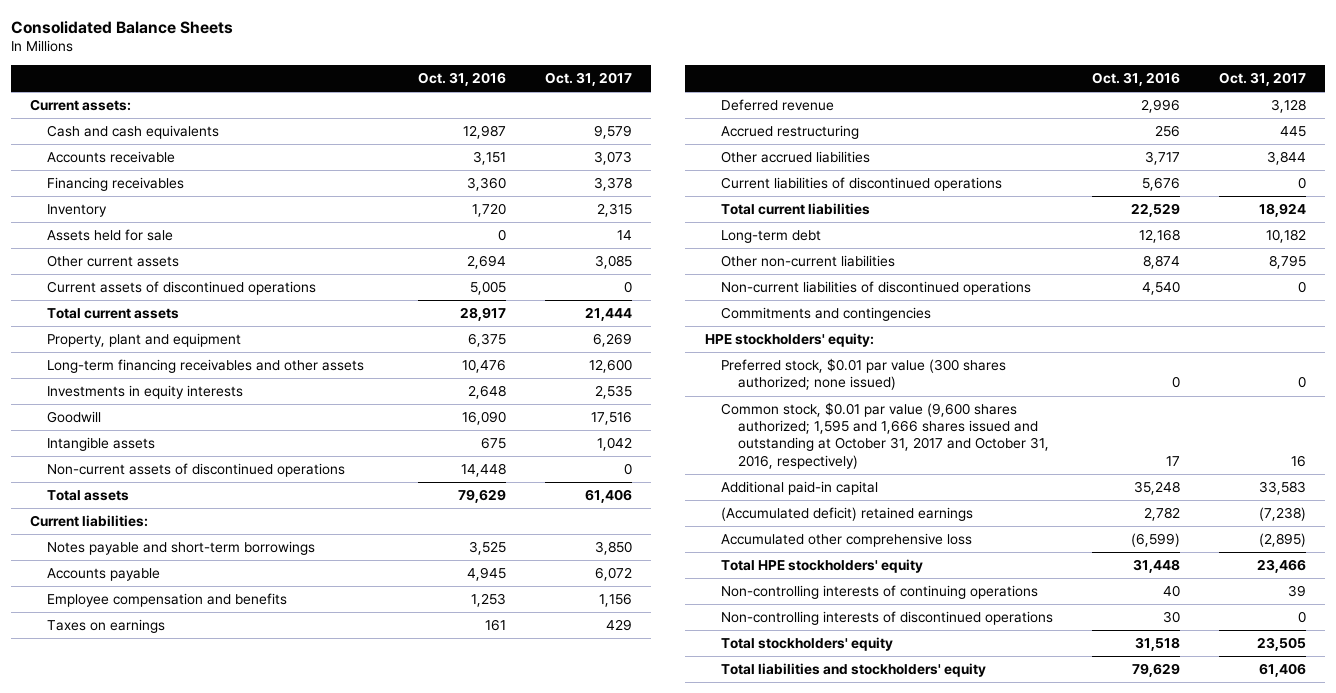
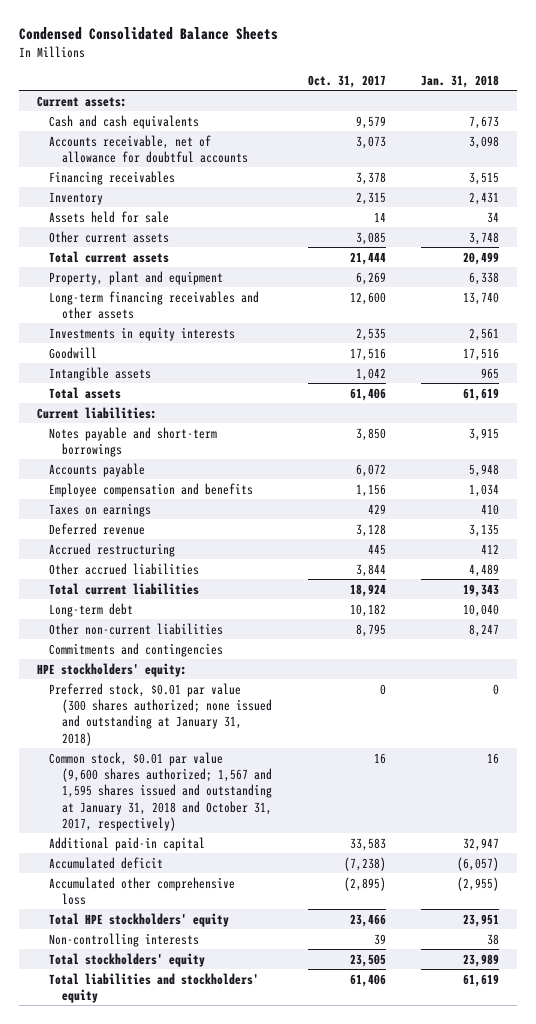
[11,20,234,34] Consolidated Balance Sheets -> [19,27,279,41] Condensed Consolidated Balance Sheets
[417,72,506,87] Oct. 31, 2016 -> none
none -> [421,74,500,88] Jan. 31, 2018
[46,151,175,164] Accounts receivable -> [49,134,248,163] Accounts receivable, net of allowance for doubtful accounts
[46,281,316,296] Current assets of discontinued operations -> none
[46,463,345,478] Non-current assets of discontinued operations -> none
[721,177,1003,192] Current liabilities of discontinued operations -> none
[721,281,1032,296] Non-current liabilities of discontinued operations -> none
[721,358,1007,391] Preferred stock, $0.01 par value (300 shares authorized; none issued) -> [49,682,272,746] Preferred stock, $0.01 par value (300 shares authorized; none issued and outstanding at January 31, 2018)
[721,402,1049,469] Common stock, $0.01 par value (9,600 shares authorized; 1,595 and 1,666 shares issued and outstanding at October 31, 2017 and October 31, 2016, respectively) -> [49,751,272,831] Common stock, $0.01 par value (9,600 shares authorized; 1,567 and 1,595 shares issued and outstanding at January 31, 2018 and October 31, 2017, respectively)
[721,507,974,522] (Accumulated deficit) retained earnings -> [49,856,164,869] Accumulated deficit
[721,611,1054,626] Non-controlling interests of discontinued operations -> none
[721,585,1039,600] Non-controlling interests of continuing operations -> [49,932,200,947] Non-controlling interests

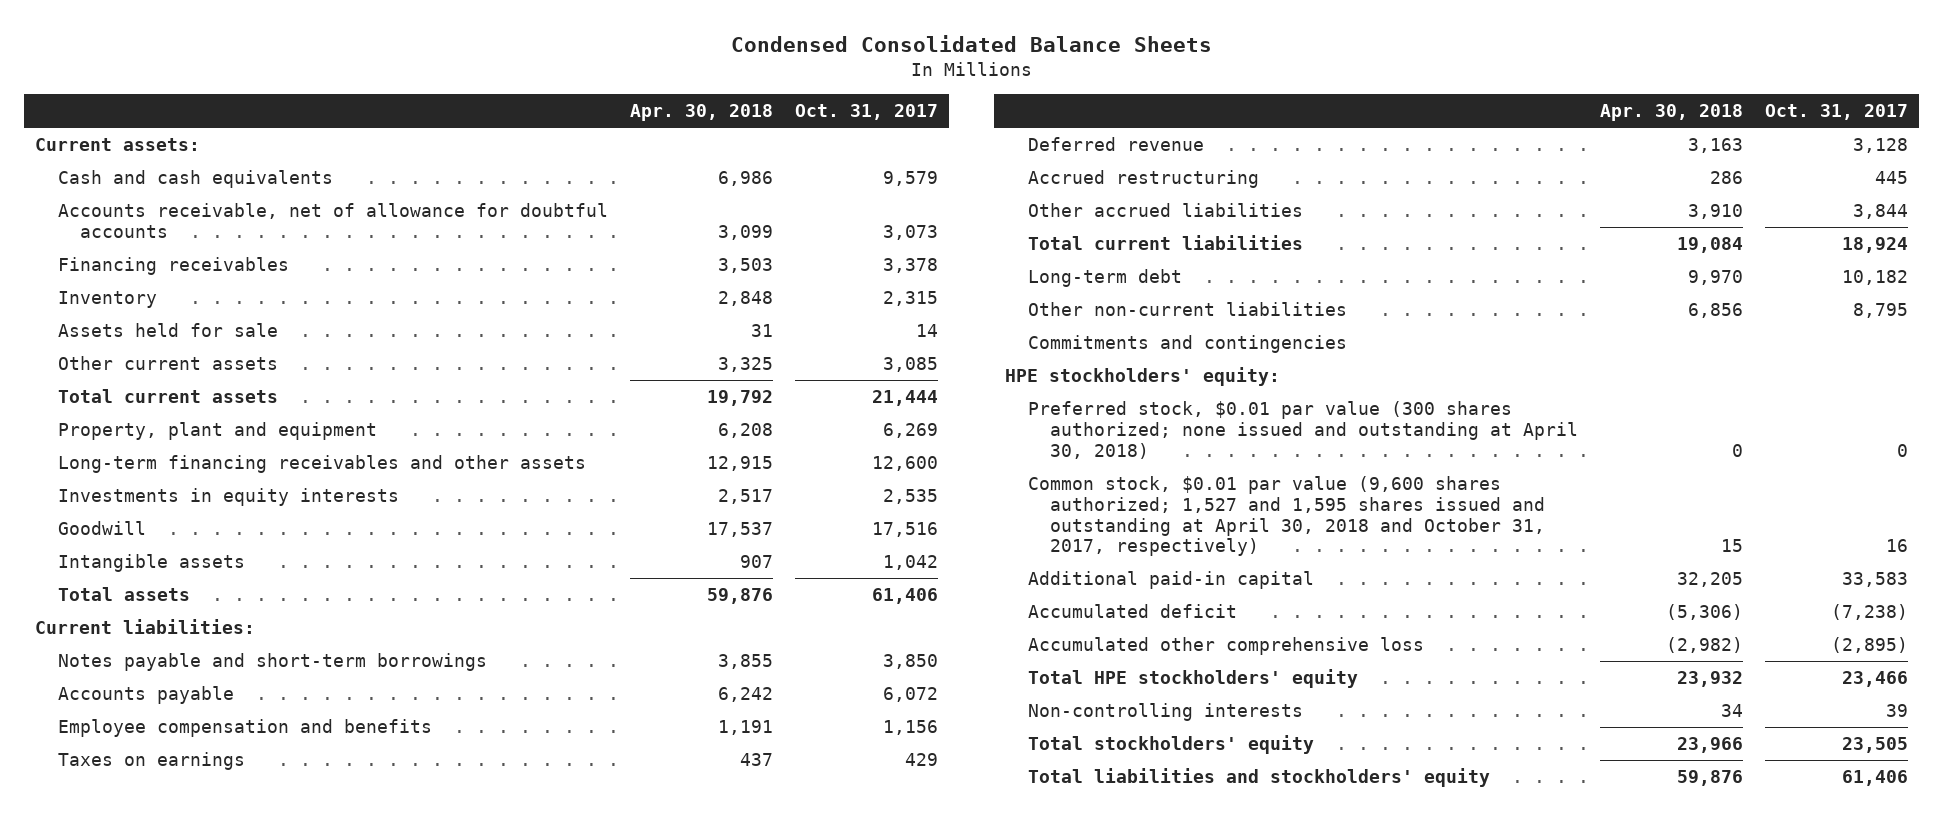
[421,74,500,88] Jan. 31, 2018 -> none
none -> [630,104,774,122] Apr. 30, 2018
[49,682,272,746] Preferred stock, $0.01 par value (300 shares authorized; none issued and outstanding at January 31, 2018) -> [1027,401,1578,459] Preferred stock, $0.01 par value (300 shares authorized; none issued and outstanding at April 30, 2018)
[49,751,272,831] Common stock, $0.01 par value (9,600 shares authorized; 1,567 and 1,595 shares issued and outstanding at January 31, 2018 and October 31, 2017, respectively) -> [1027,476,1545,557] Common stock, $0.01 par value (9,600 shares authorized; 1,527 and 1,595 shares issued and outstanding at April 30, 2018 and October 31, 2017, respectively)

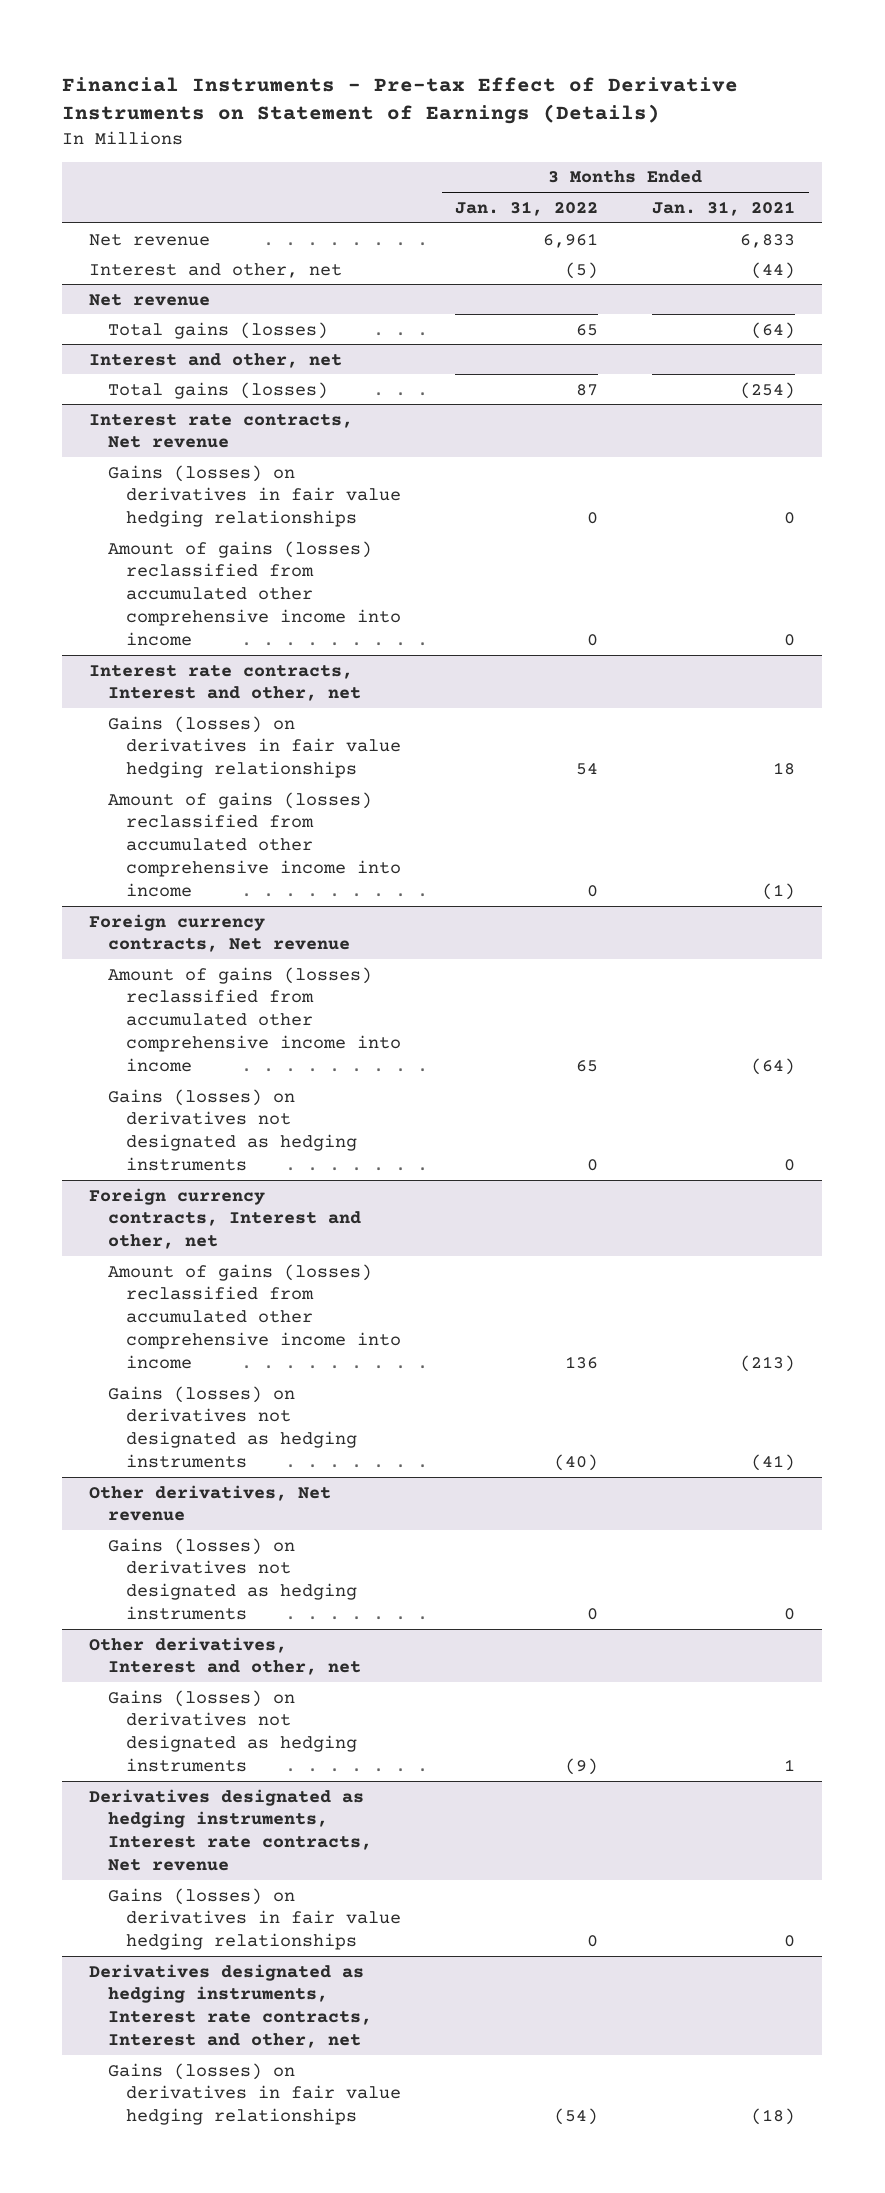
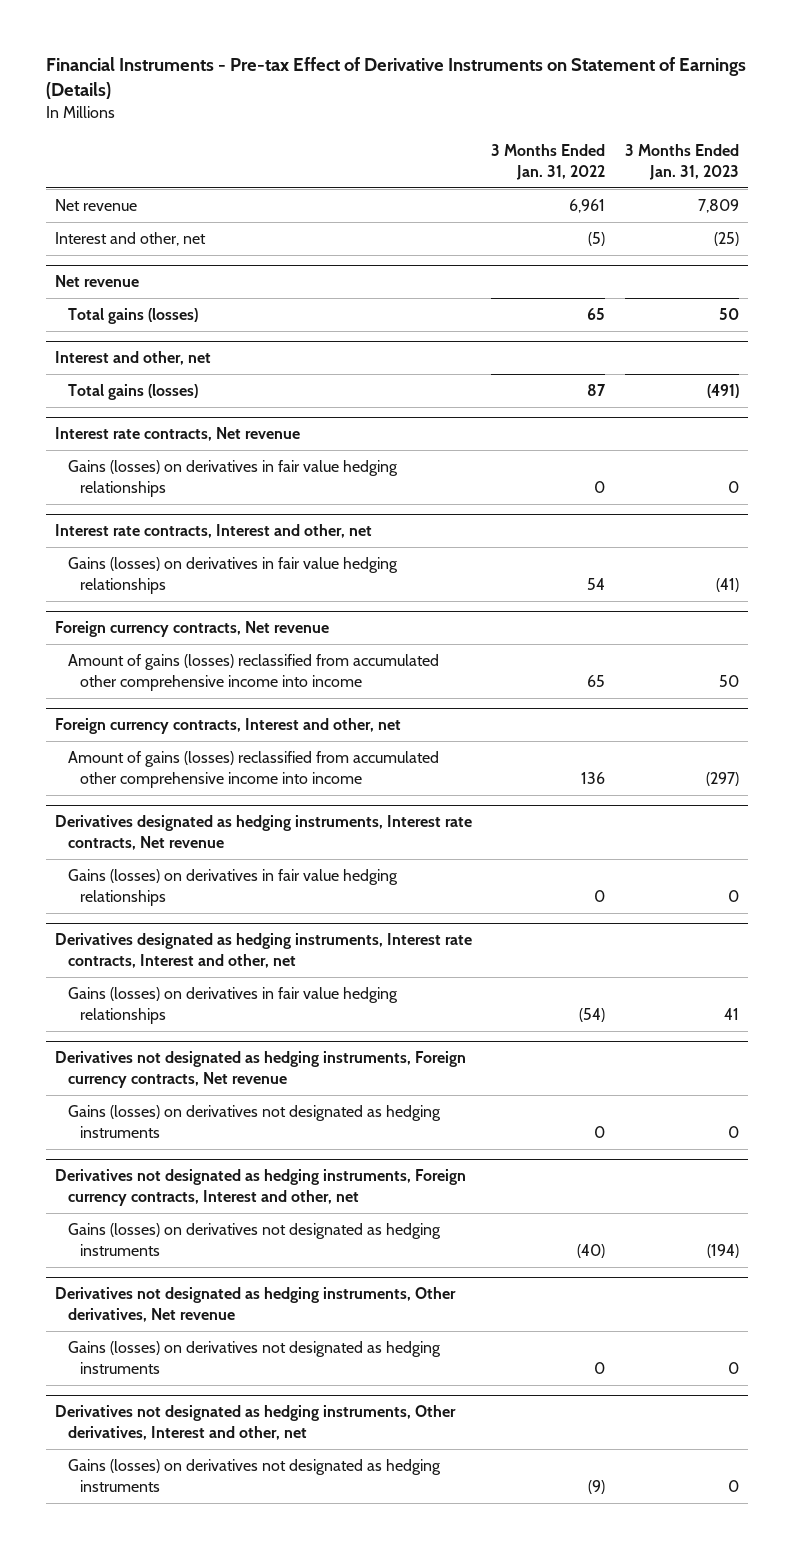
[652,200,796,216] Jan. 31, 2021 -> none
none -> [624,144,739,180] 3 Months Ended Jan. 31, 2023
[107,540,401,647] Amount of gains (losses) reclassified from accumulated other comprehensive income into income -> none
[107,791,401,898] Amount of gains (losses) reclassified from accumulated other comprehensive income into income -> none
[107,1088,357,1172] Gains (losses) on derivatives not designated as hedging instruments -> none
[107,1385,357,1469] Gains (losses) on derivatives not designated as hedging instruments -> none
[89,1484,332,1522] Other derivatives, Net revenue -> none
[107,1537,357,1621] Gains (losses) on derivatives not designated as hedging instruments -> none
[89,1636,361,1676] Other derivatives, Interest and other, net -> none
[107,1689,357,1773] Gains (losses) on derivatives not designated as hedging instruments -> none
none -> [55,1051,467,1088] Derivatives not designated as hedging instruments, Foreign currency contracts, Net revenue
none -> [67,1105,441,1138] Gains (losses) on derivatives not designated as hedging instruments
none -> [55,1169,467,1206] Derivatives not designated as hedging instruments, Foreign currency contracts, Interest and other, net
none -> [67,1223,441,1256] Gains (losses) on derivatives not designated as hedging instruments
none -> [55,1287,457,1322] Derivatives not designated as hedging instruments, Other derivatives, Net revenue
none -> [67,1341,441,1374] Gains (losses) on derivatives not designated as hedging instruments
none -> [55,1405,457,1440] Derivatives not designated as hedging instruments, Other derivatives, Interest and other, net
none -> [67,1459,441,1492] Gains (losses) on derivatives not designated as hedging instruments

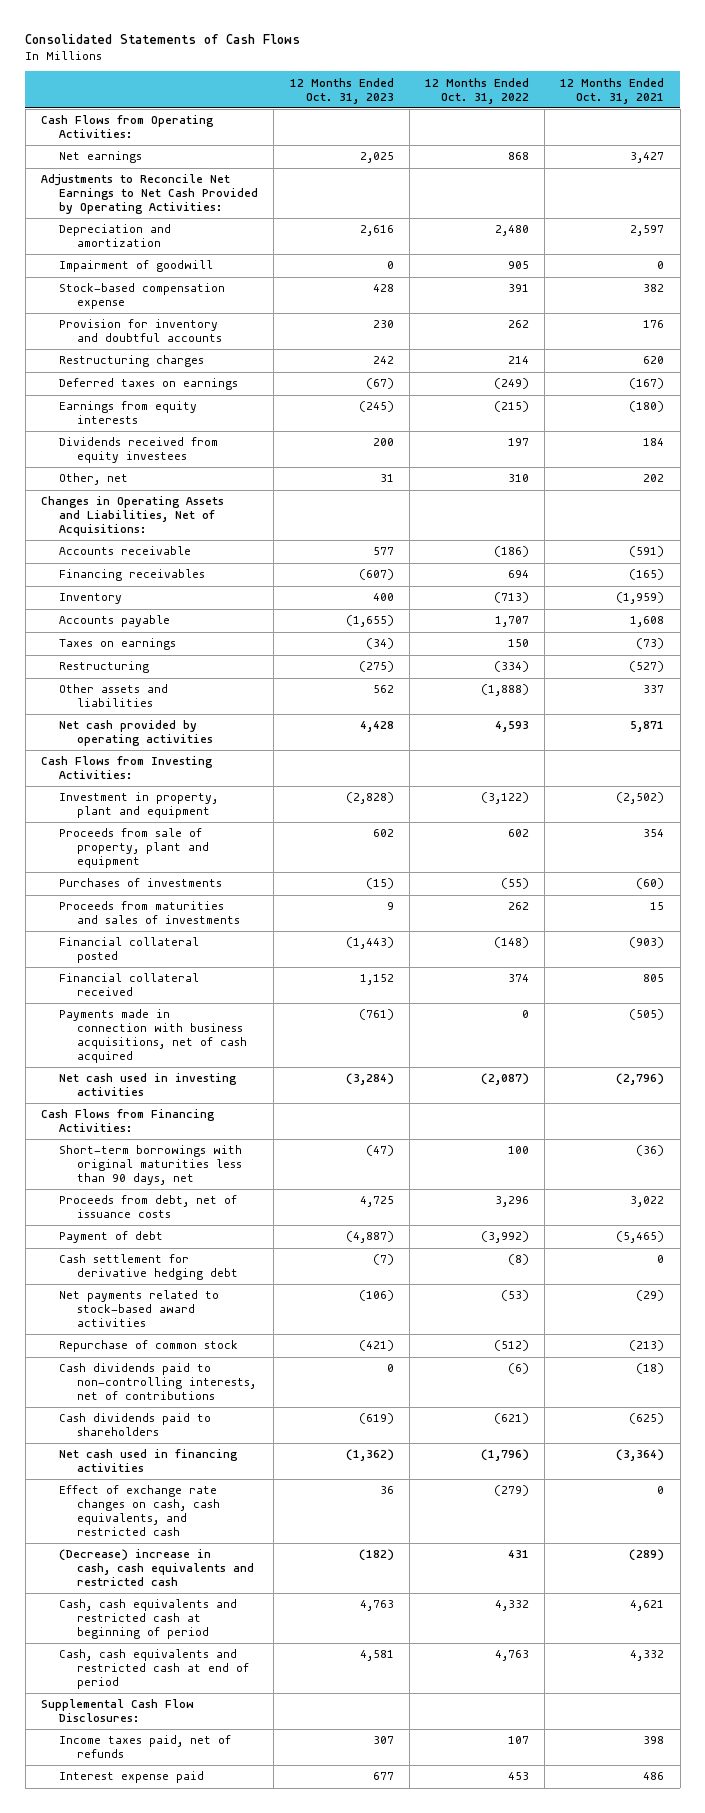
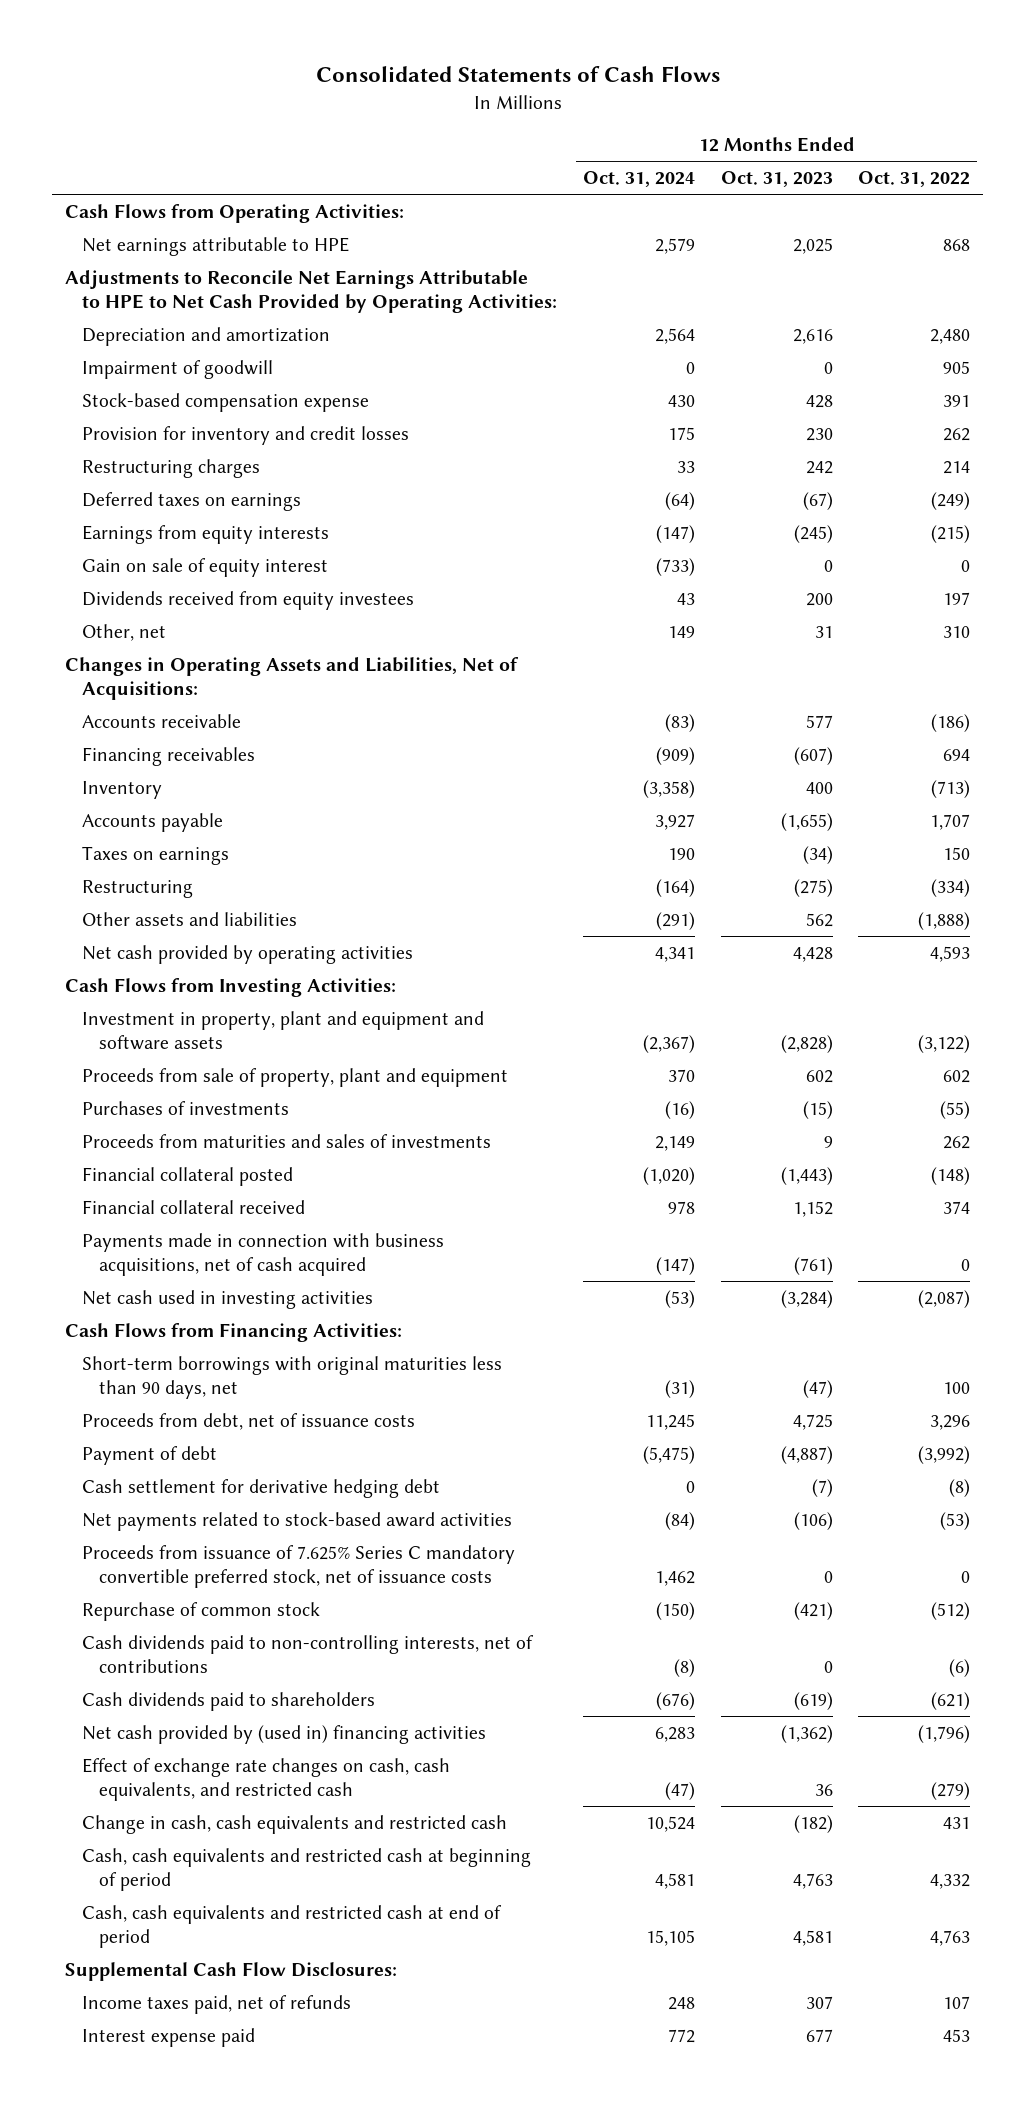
[560,77,665,104] 12 Months Ended Oct. 31, 2021 -> none
none -> [582,171,695,188] Oct. 31, 2024
[59,151,143,164] Net earnings -> [82,236,350,256] Net earnings attributable to HPE
[40,174,259,215] Adjustments to Reconcile Net Earnings to Net Cash Provided by Operating Activities: -> [65,269,558,313] Adjustments to Reconcile Net Earnings Attributable to HPE to Net Cash Provided by Operating Activities:
[59,319,223,343] Provision for inventory and doubtful accounts -> [82,425,410,445] Provision for inventory and credit losses
none -> [82,557,329,577] Gain on sale of equity interest
[59,792,219,819] Investment in property, plant and equipment -> [82,1010,485,1050] Investment in property, plant and equipment and software assets
none -> [82,1544,516,1588] Proceeds from issuance of 7.625% Series C mandatory convertible preferred stock, net of issuance costs
[59,1449,239,1473] Net cash used in financing activities -> [82,1724,487,1744] Net cash provided by (used in) financing activities
[59,1549,255,1587] (Decrease) increase in cash, cash equivalents and restricted cash -> [82,1814,508,1834] Change in cash, cash equivalents and restricted cash

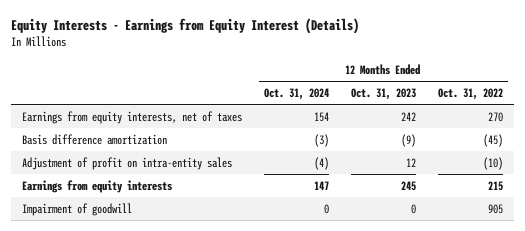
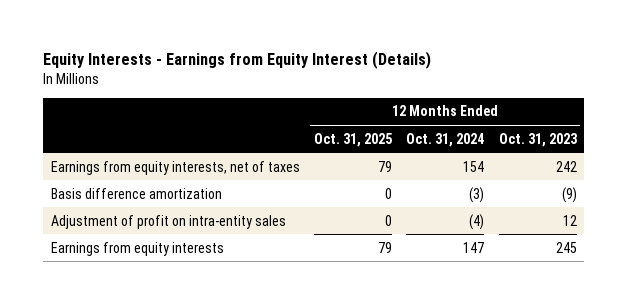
[437,87,503,100] Oct. 31, 2022 -> none
none -> [313,132,392,147] Oct. 31, 2025
[22,202,133,216] Impairment of goodwill -> none

